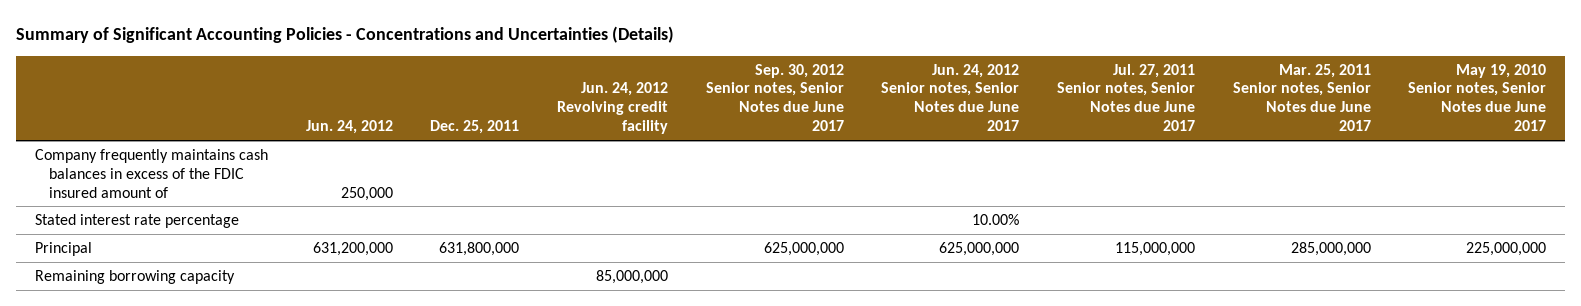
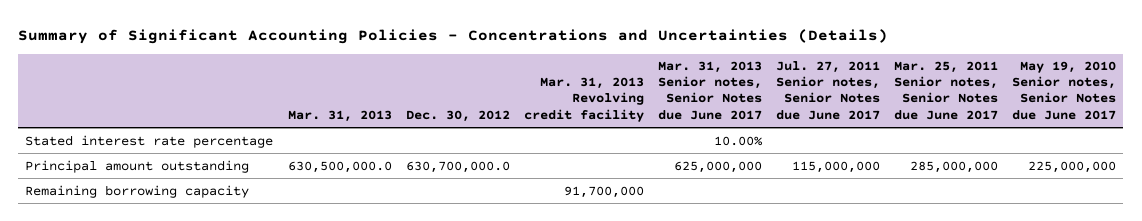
[305,120,393,135] Jun. 24, 2012 -> none
[430,120,520,135] Dec. 25, 2011 -> none
[556,82,668,135] Jun. 24, 2012 Revolving credit facility -> none
[705,63,844,132] Sep. 30, 2012 Senior notes, Senior Notes due June 2017 -> none
[881,63,1020,132] Jun. 24, 2012 Senior notes, Senior Notes due June 2017 -> none
none -> [287,109,392,122] Mar. 31, 2013
none -> [405,109,510,122] Dec. 30, 2012
none -> [523,77,644,122] Mar. 31, 2013 Revolving credit facility
none -> [657,61,762,120] Mar. 31, 2013 Senior notes, Senior Notes due June 2017
[34,148,268,198] Company frequently maintains cash balances in excess of the FDIC insured amount of -> none
[34,241,92,256] Principal -> [25,159,250,173] Principal amount outstanding

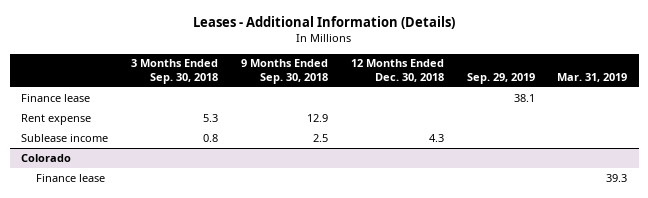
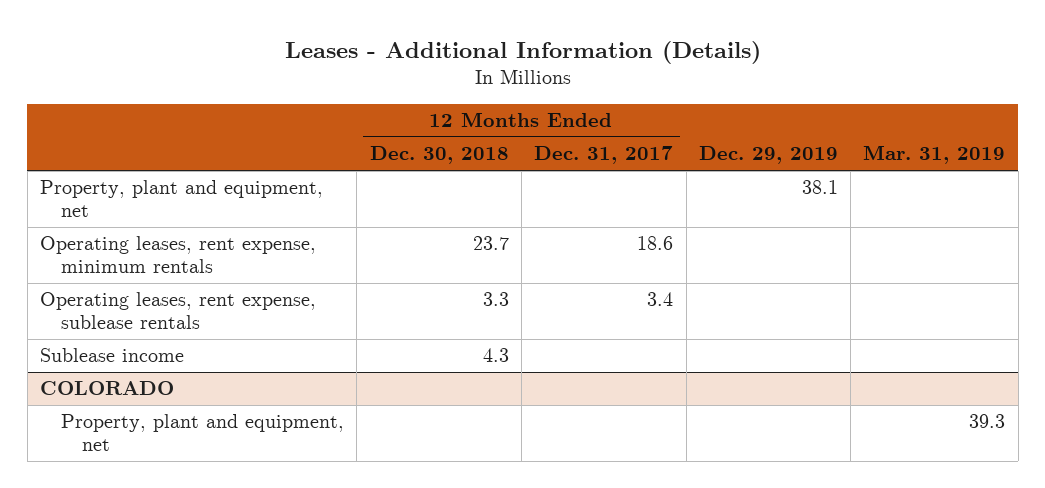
[130,59,218,84] 3 Months Ended Sep. 30, 2018 -> none
[240,59,328,84] 9 Months Ended Sep. 30, 2018 -> none
[466,72,535,84] Sep. 29, 2019 -> none
none -> [534,146,674,165] Dec. 31, 2017
none -> [698,146,838,165] Dec. 29, 2019
[21,113,92,125] Rent expense -> none
[21,93,91,102] Finance lease -> [39,180,323,218] Property, plant and equipment, net
none -> [39,236,316,274] Operating leases, rent expense, minimum rentals
none -> [39,292,316,330] Operating leases, rent expense, sublease rentals
[21,153,72,162] Colorado -> [39,381,174,396] COLORADO
[35,173,105,182] Finance lease -> [61,414,345,452] Property, plant and equipment, net

